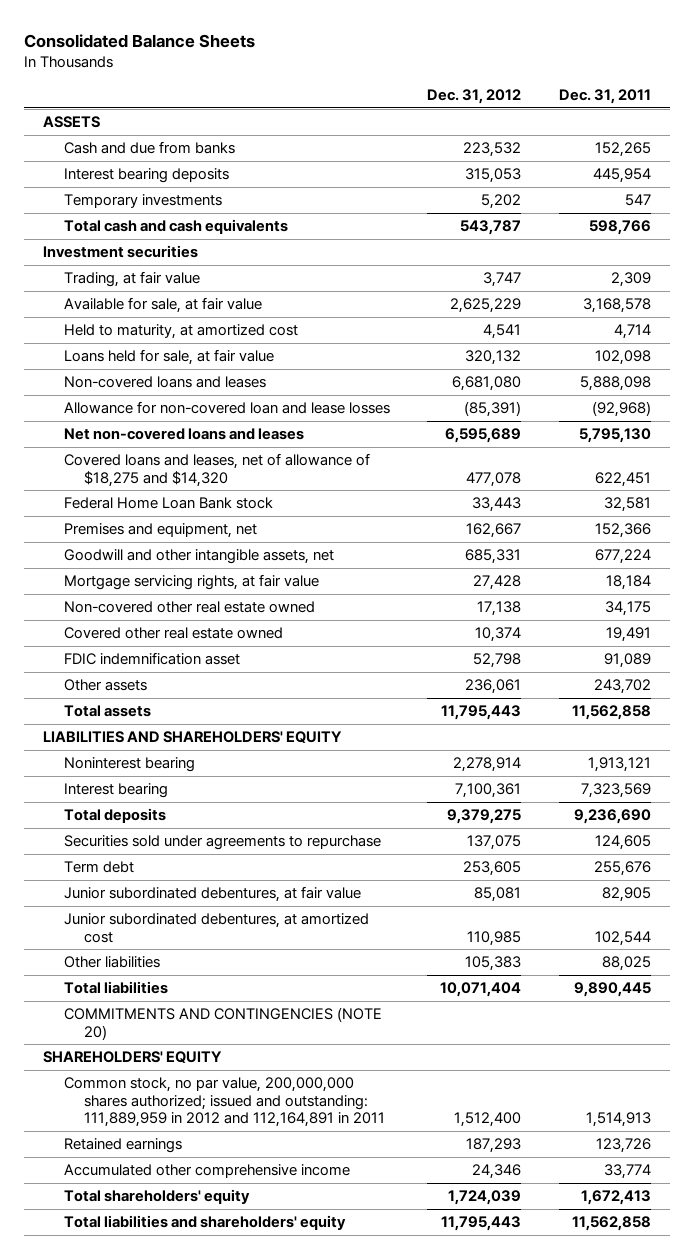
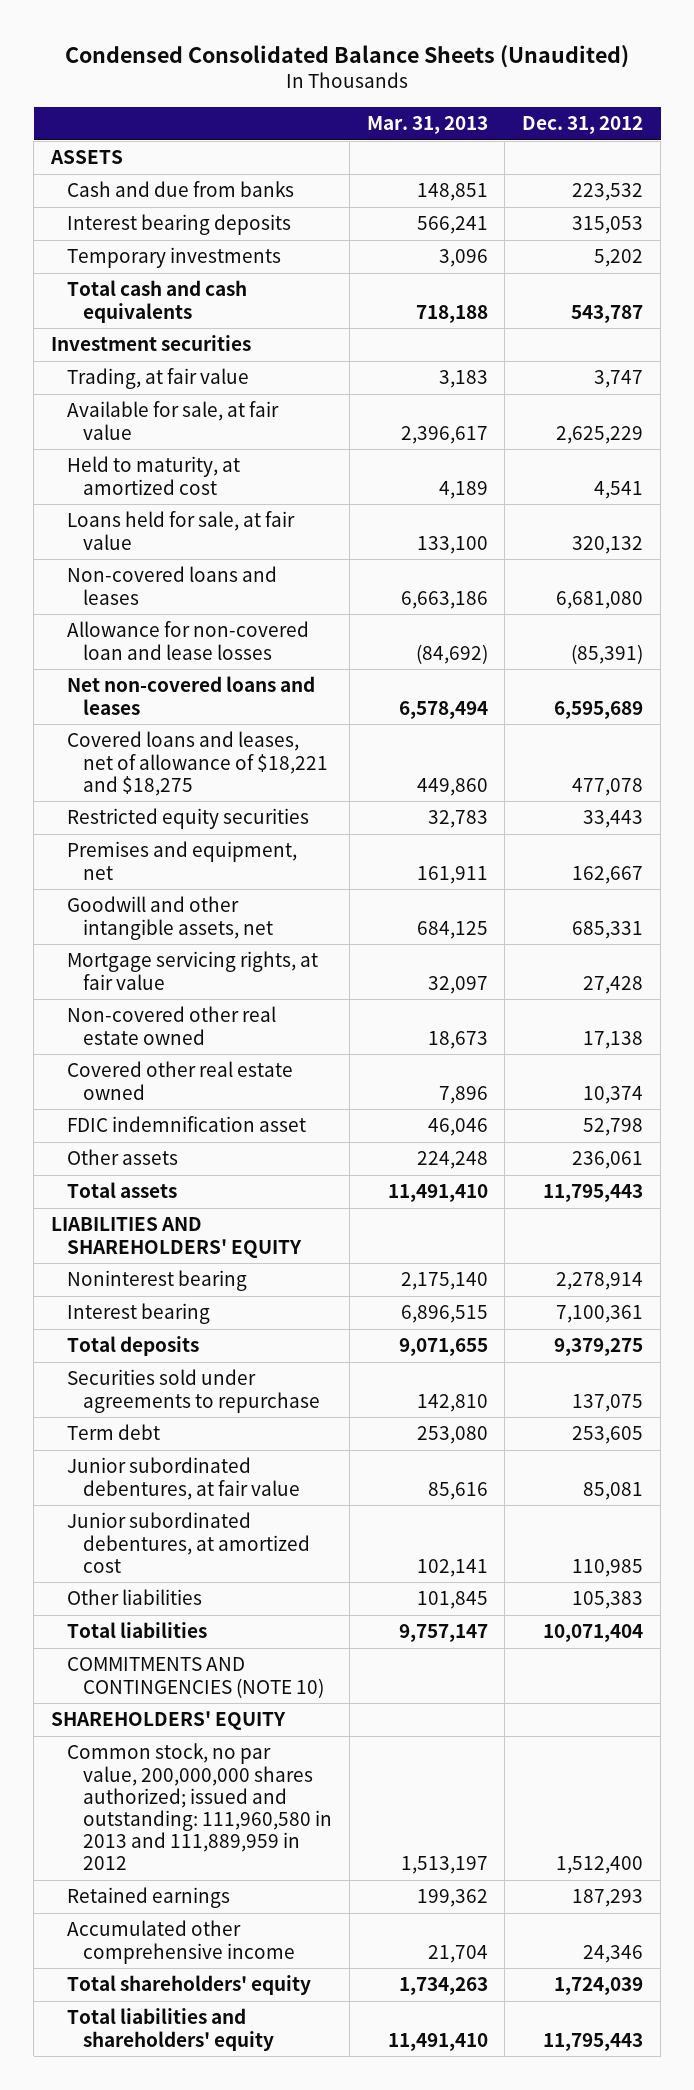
[23,33,255,48] Consolidated Balance Sheets -> [65,44,630,68] Condensed Consolidated Balance Sheets (Unaudited)
[559,88,652,104] Dec. 31, 2011 -> none
none -> [366,116,488,135] Mar. 31, 2013
[63,453,370,487] Covered loans and leases, net of allowance of $18,275 and $14,320 -> [66,731,328,796] Covered loans and leases, net of allowance of $18,221 and $18,275
[63,497,273,510] Federal Home Loan Bank stock -> [66,808,309,830] Restricted equity securities
[63,1007,382,1040] COMMITMENTS AND CONTINGENCIES (NOTE 20) -> [66,1657,324,1698] COMMITMENTS AND CONTINGENCIES (NOTE 10)
[63,1077,386,1127] Common stock, no par value, 200,000,000 shares authorized; issued and outstanding: 111,889,959 in 2012 and 112,164,891 in 2011 -> [66,1743,332,1871] Common stock, no par value, 200,000,000 shares authorized; issued and outstanding: 111,960,580 in 2013 and 111,889,959 in 2012

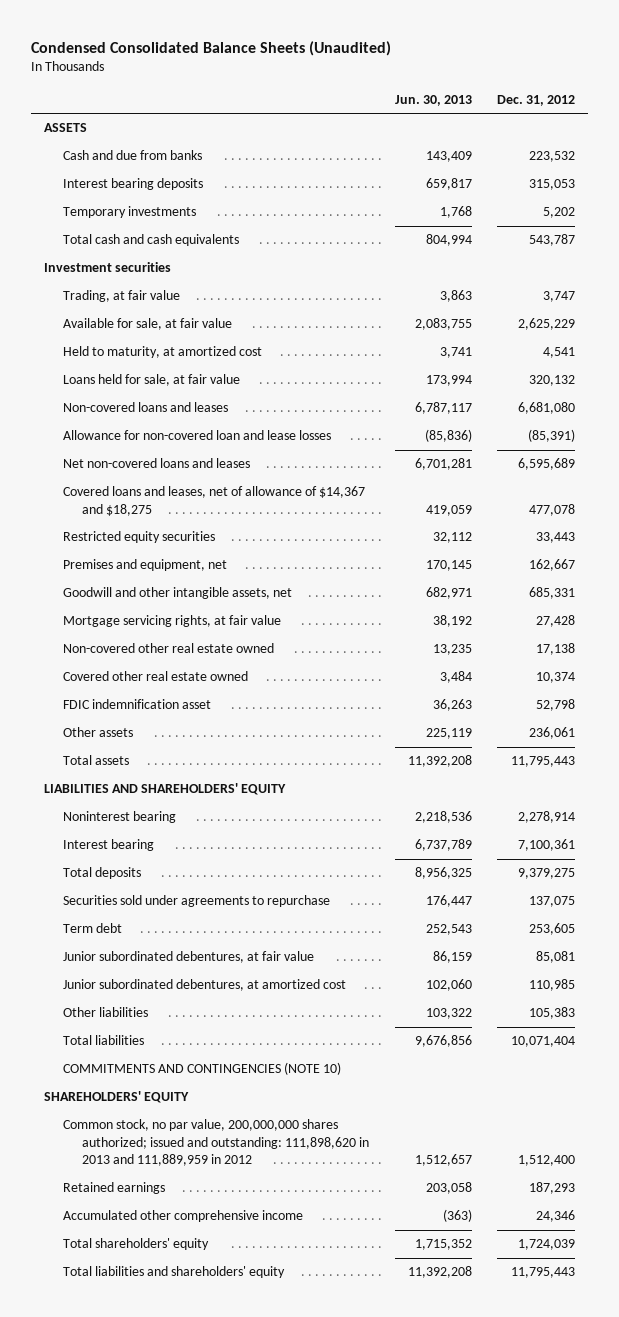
[366,116,488,135] Mar. 31, 2013 -> none
none -> [394,94,472,106] Jun. 30, 2013
[66,731,328,796] Covered loans and leases, net of allowance of $18,221 and $18,275 -> [63,486,366,516] Covered loans and leases, net of allowance of $14,367 and $18,275
[66,1743,332,1871] Common stock, no par value, 200,000,000 shares authorized; issued and outstanding: 111,960,580 in 2013 and 111,889,959 in 2012 -> [63,1119,370,1167] Common stock, no par value, 200,000,000 shares authorized; issued and outstanding: 111,898,620 in 2013 and 111,889,959 in 2012

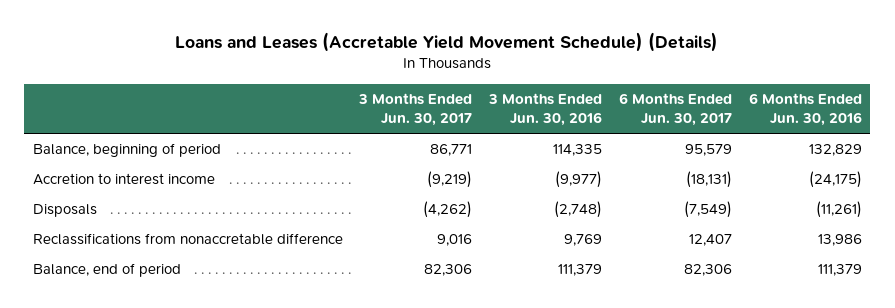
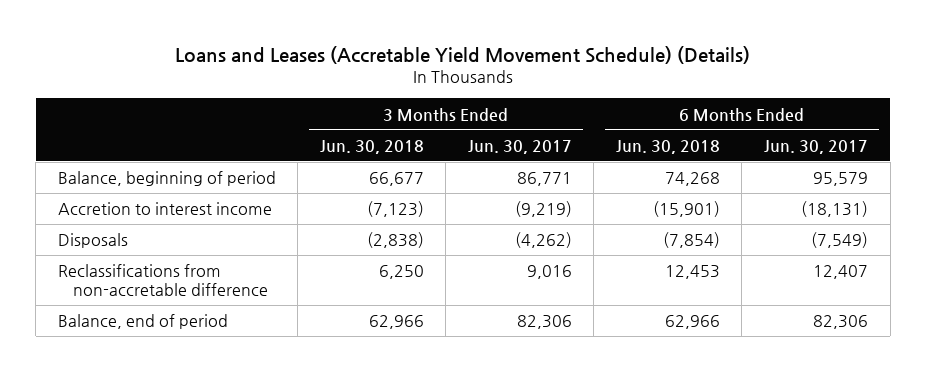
[488,93,603,127] 3 Months Ended Jun. 30, 2016 -> none
[748,93,862,127] 6 Months Ended Jun. 30, 2016 -> none
none -> [319,139,424,154] Jun. 30, 2018
none -> [615,139,720,154] Jun. 30, 2018
[32,233,343,246] Reclassifications from nonaccretable difference -> [57,264,269,297] Reclassifications from non-accretable difference

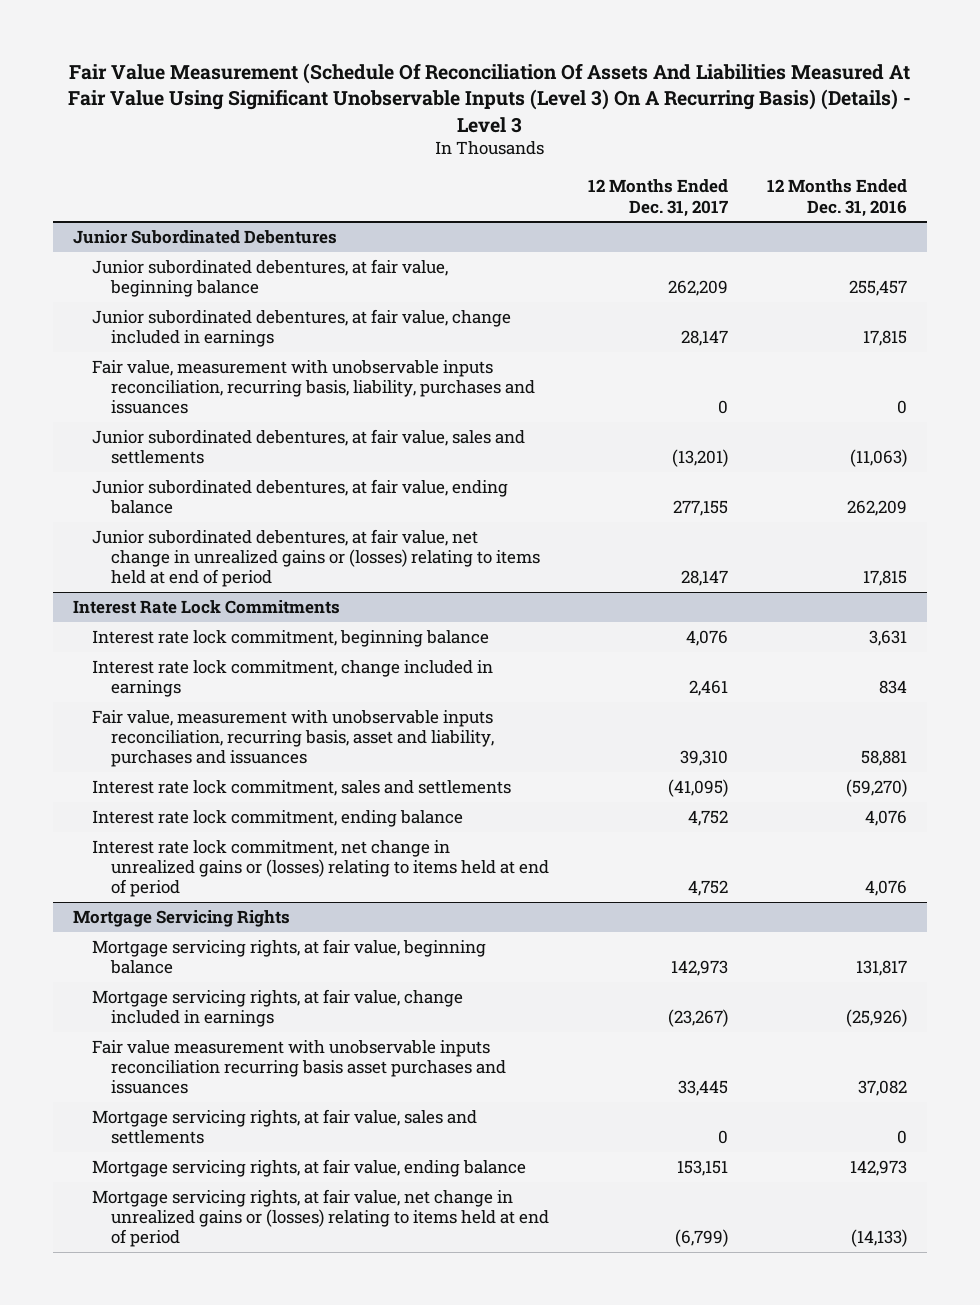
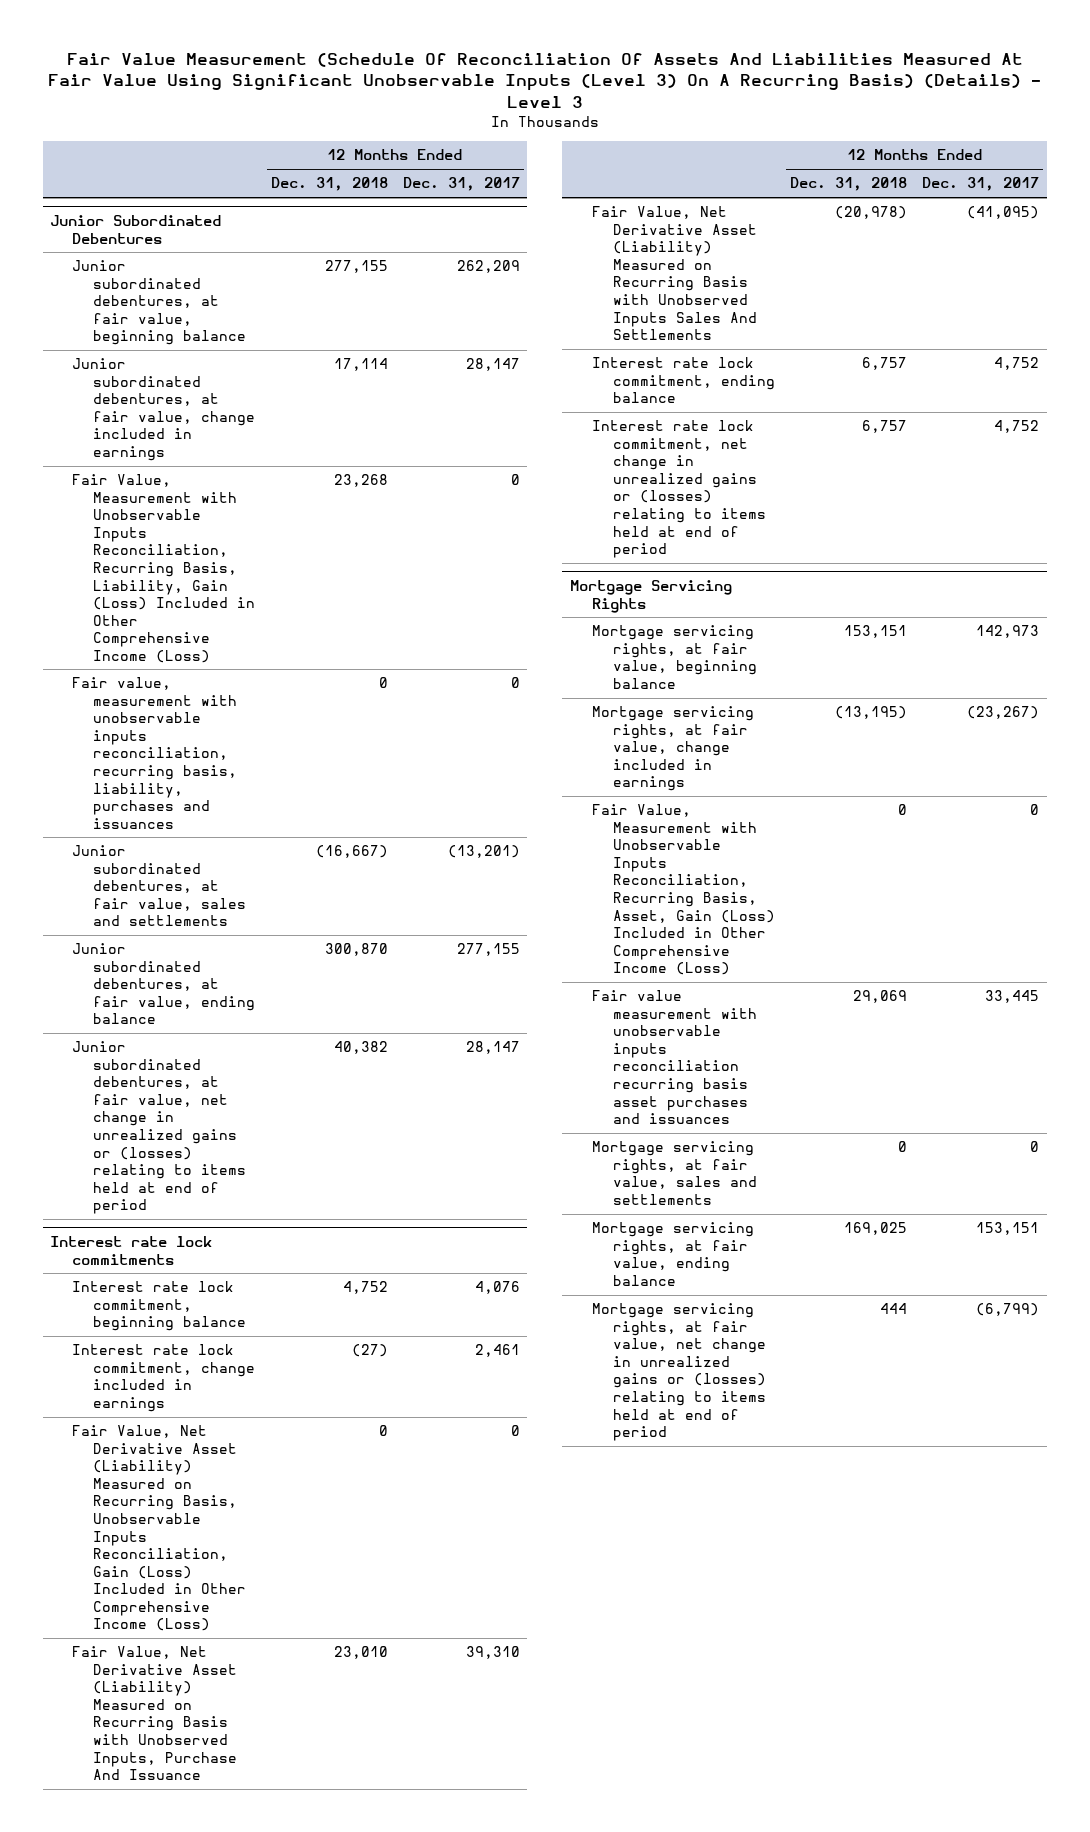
[767,179,908,217] 12 Months Ended Dec. 31, 2016 -> none
none -> [270,177,388,192] Dec. 31, 2018
none -> [71,474,256,663] Fair Value, Measurement with Unobservable Inputs Reconciliation, Recurring Basis, Liability, Gain (Loss) Included in Other Comprehensive Income (Loss)
[72,600,340,615] Interest Rate Lock Commitments -> [50,1236,213,1265] Interest rate lock commitments
none -> [71,1425,247,1632] Fair Value, Net Derivative Asset (Liability) Measured on Recurring Basis, Unobservable Inputs Reconciliation, Gain (Loss) Included in Other Comprehensive Income (Loss)
[91,710,494,768] Fair value, measurement with unobservable inputs reconciliation, recurring basis, asset and liability, purchases and issuances -> [71,1646,238,1781] Fair Value, Net Derivative Asset (Liability) Measured on Recurring Basis with Unobserved Inputs, Purchase And Issuance
[91,780,511,797] Interest rate lock commitment, sales and settlements -> [591,206,758,341] Fair Value, Net Derivative Asset (Liability) Measured on Recurring Basis with Unobserved Inputs Sales And Settlements
none -> [591,804,776,976] Fair Value, Measurement with Unobservable Inputs Reconciliation, Recurring Basis, Asset, Gain (Loss) Included in Other Comprehensive Income (Loss)

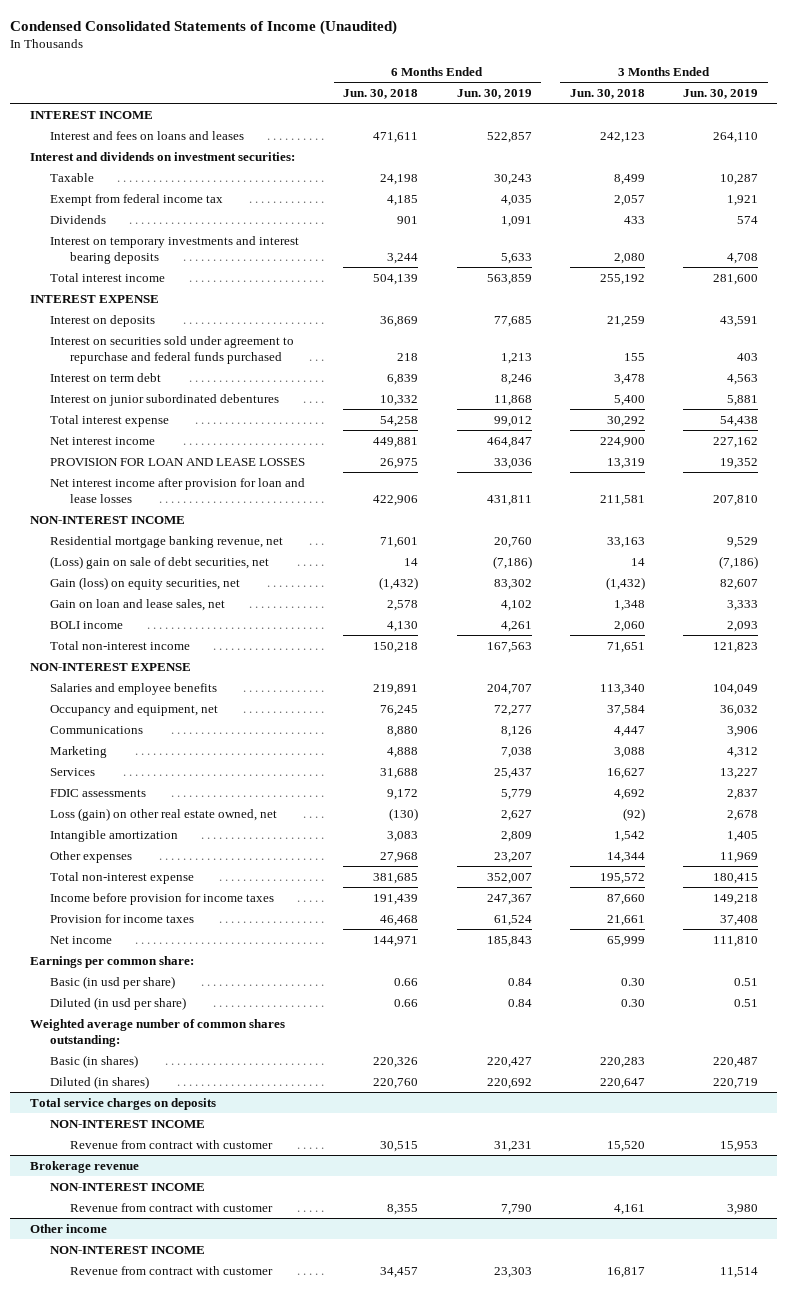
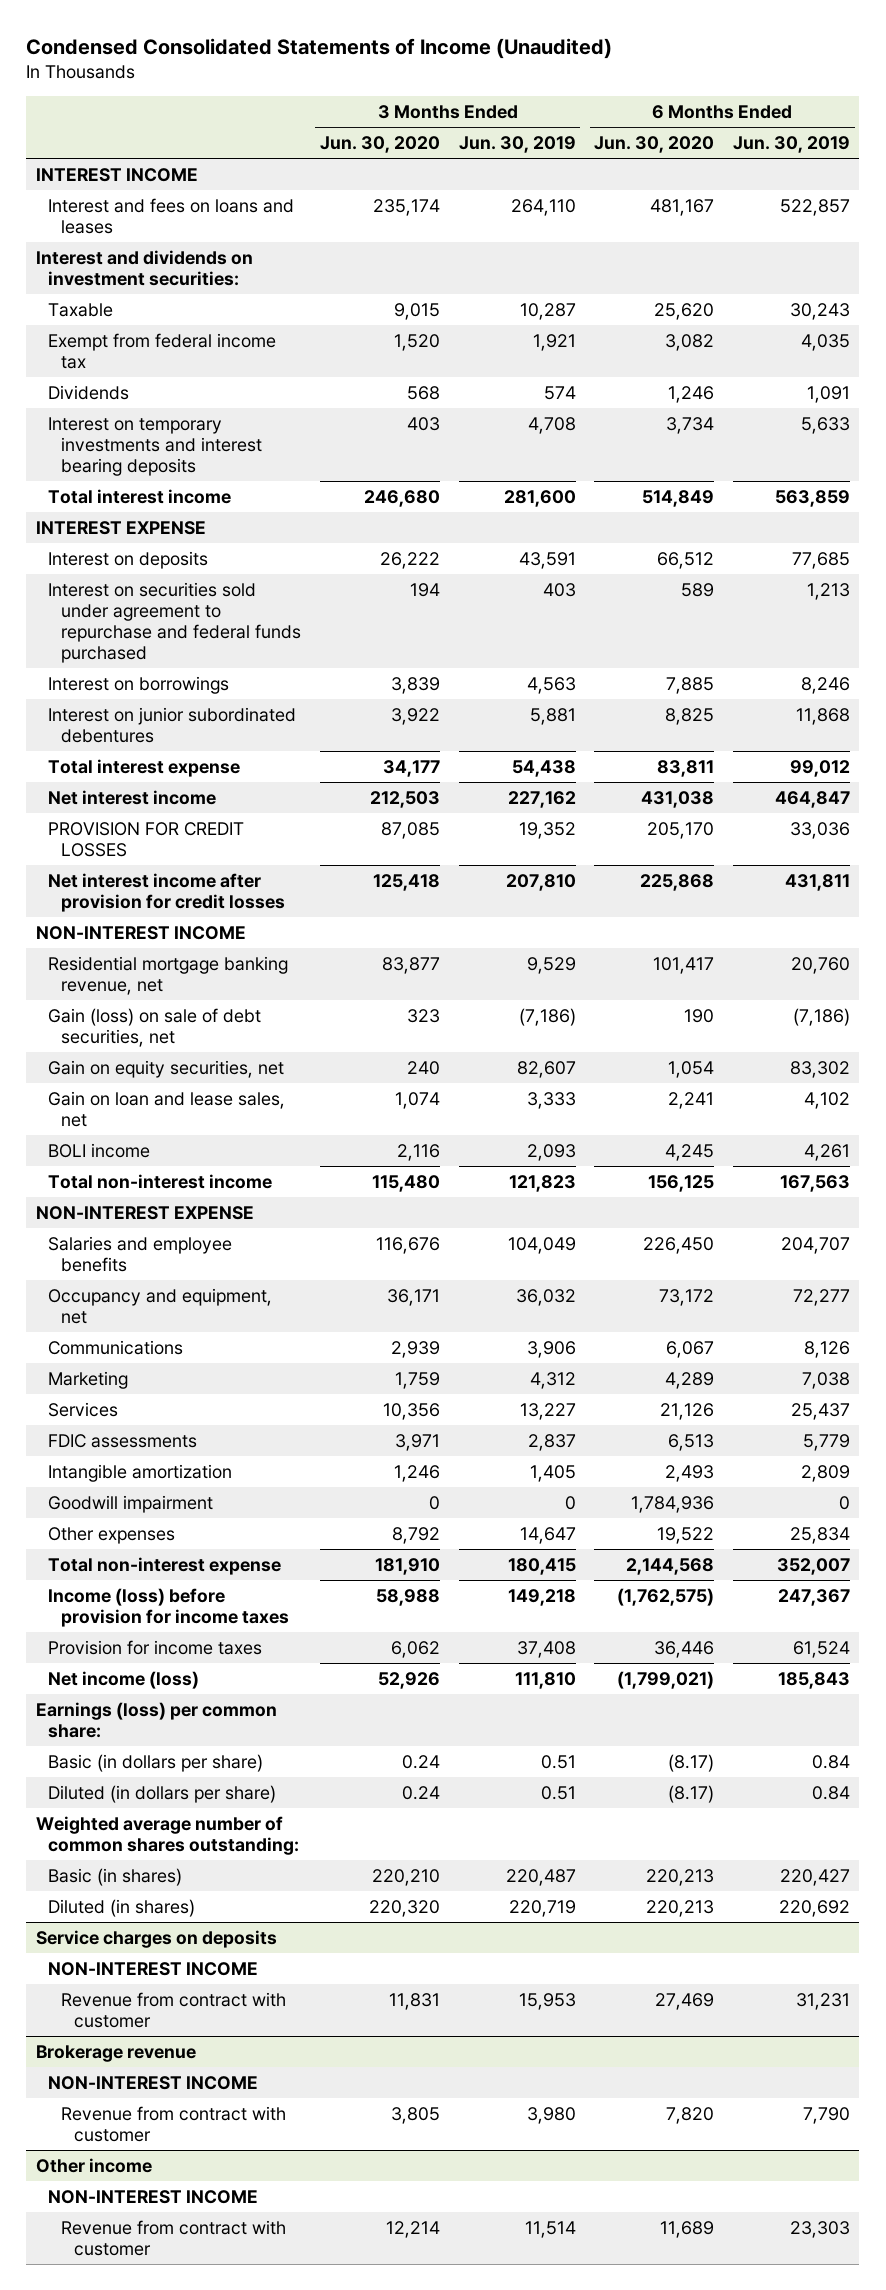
[343,88,419,99] Jun. 30, 2018 -> none
[569,88,645,99] Jun. 30, 2018 -> none
none -> [319,136,440,154] Jun. 30, 2020
none -> [594,136,715,154] Jun. 30, 2020
[49,372,161,382] Interest on term debt -> [48,676,230,695] Interest on borrowings
[49,457,305,466] PROVISION FOR LOAN AND LEASE LOSSES -> [48,822,245,857] PROVISION FOR CREDIT LOSSES
[49,477,305,503] Net interest income after provision for loan and lease losses -> [48,873,286,912] Net interest income after provision for credit losses
[49,555,269,569] (Loss) gain on sale of debt securities, net -> [48,1008,262,1047] Gain (loss) on sale of debt securities, net
[49,576,240,590] Gain (loss) on equity securities, net -> [48,1060,285,1079] Gain on equity securities, net
[49,807,277,821] Loss (gain) on other real estate owned, net -> none
none -> [48,1495,214,1514] Goodwill impairment
[493,851,532,863] 23,207 -> [790,1527,851,1545] 25,834
[720,851,759,863] 11,969 -> [519,1527,576,1545] 14,647
[49,892,274,905] Income before provision for income taxes -> [48,1588,290,1627] Income (loss) before provision for income taxes
[49,935,112,944] Net income -> [48,1671,200,1690] Net income (loss)
[29,955,194,968] Earnings per common share: -> [35,1702,277,1738] Earnings (loss) per common share:
[49,975,175,989] Basic (in usd per share) -> [48,1754,264,1773] Basic (in dollars per share)
[49,996,186,1010] Diluted (in usd per share) -> [48,1785,277,1804] Diluted (in dollars per share)
[29,1097,216,1110] Total service charges on deposits -> [35,1930,277,1949] Service charges on deposits

